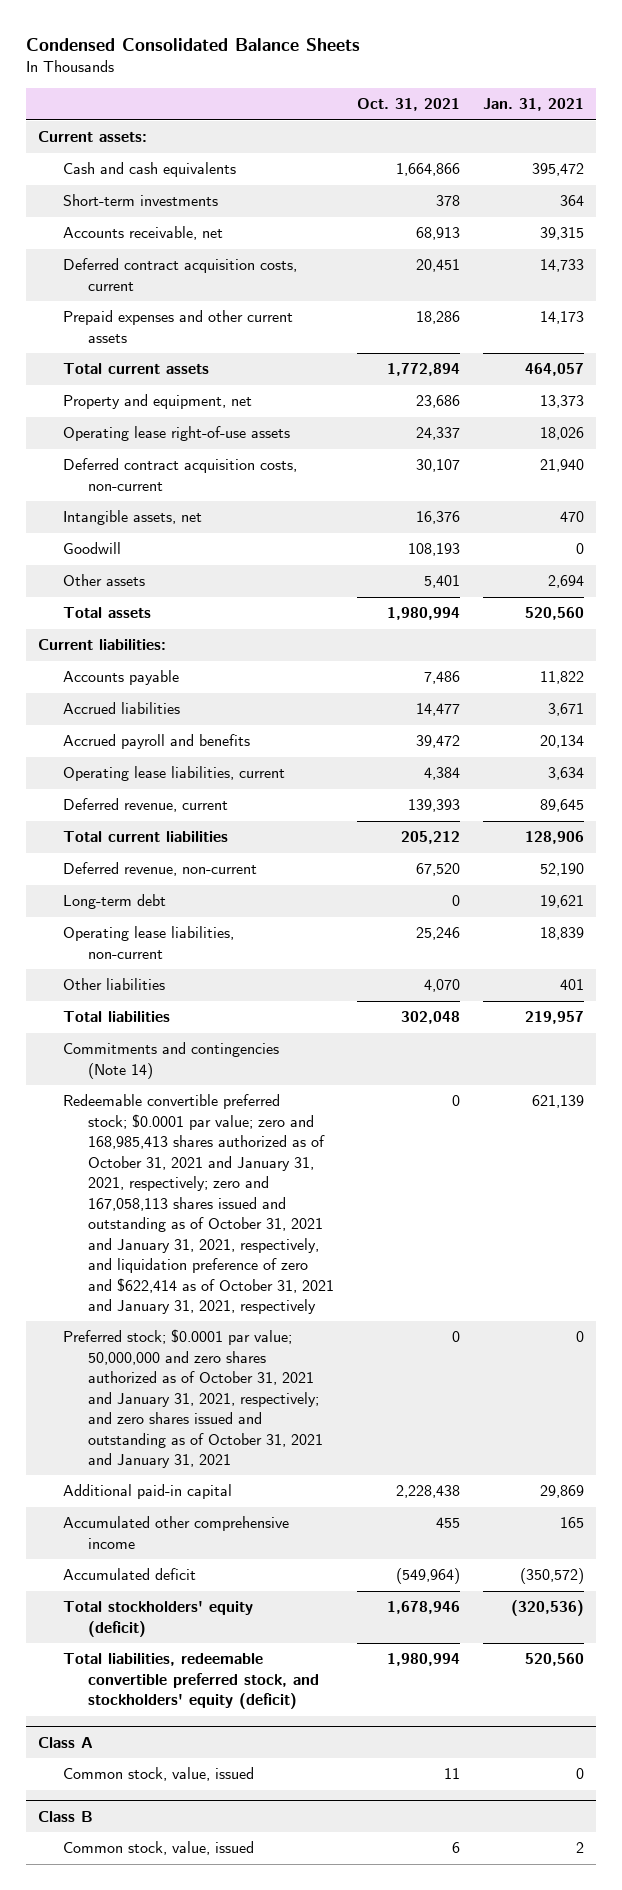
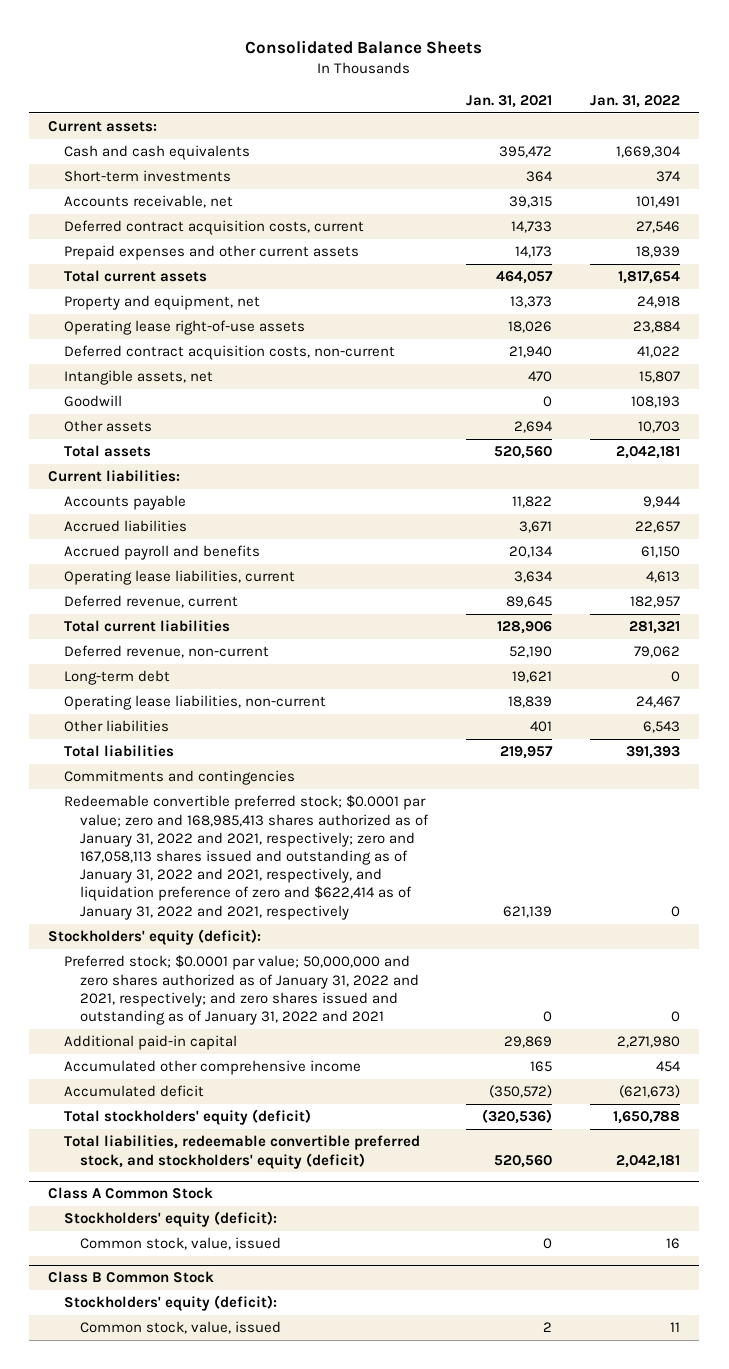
[26,37,361,51] Condensed Consolidated Balance Sheets -> [245,39,483,54] Consolidated Balance Sheets
[357,98,461,112] Oct. 31, 2021 -> none
none -> [590,95,681,109] Jan. 31, 2022
[63,1042,280,1079] Commitments and contingencies (Note 14) -> [64,770,296,786] Commitments and contingencies
[63,1094,335,1315] Redeemable convertible preferred stock; $0.0001 par value; zero and 168,985,413 shares authorized as of October 31, 2021 and January 31, 2021, respectively; zero and 167,058,113 shares issued and outstanding as of October 31, 2021 and January 31, 2021, respectively, and liquidation preference of zero and $622,414 as of October 31, 2021 and January 31, 2021, respectively -> [64,795,430,920] Redeemable convertible preferred stock; $0.0001 par value; zero and 168,985,413 shares authorized as of January 31, 2022 and 2021, respectively; zero and 167,058,113 shares issued and outstanding as of January 31, 2022 and 2021, respectively, and liquidation preference of zero and $622,414 as of January 31, 2022 and 2021, respectively
none -> [48,929,262,946] Stockholders' equity (deficit):
[63,1329,324,1469] Preferred stock; $0.0001 par value; 50,000,000 and zero shares authorized as of October 31, 2021 and January 31, 2021, respectively; and zero shares issued and outstanding as of October 31, 2021 and January 31, 2021 -> [64,955,420,1025] Preferred stock; $0.0001 par value; 50,000,000 and zero shares authorized as of January 31, 2022 and 2021, respectively; and zero shares issued and outstanding as of January 31, 2022 and 2021
[37,1736,93,1748] Class A -> [48,1187,214,1200] Class A Common Stock
none -> [64,1211,278,1228] Stockholders' equity (deficit):
[37,1810,93,1822] Class B -> [48,1271,215,1284] Class B Common Stock
none -> [64,1295,278,1312] Stockholders' equity (deficit):

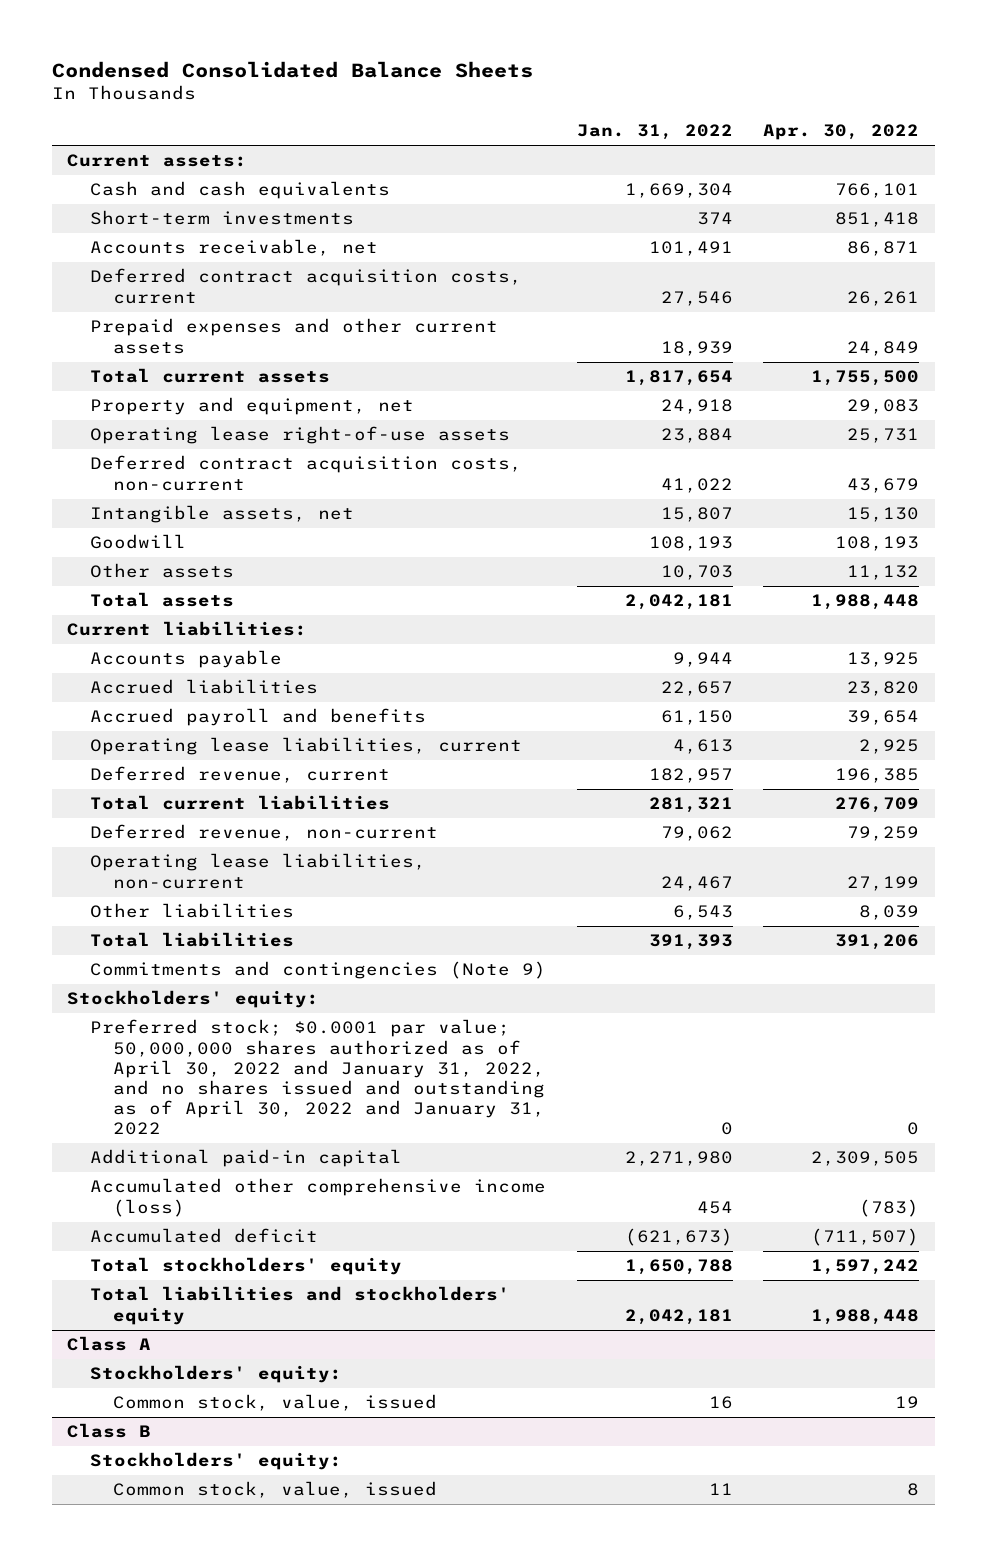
[245,39,483,54] Consolidated Balance Sheets -> [51,61,533,79] Condensed Consolidated Balance Sheets
[466,95,553,109] Jan. 31, 2021 -> none
none -> [763,124,920,141] Apr. 30, 2022
[64,670,171,686] Long-term debt -> none
[64,795,430,920] Redeemable convertible preferred stock; $0.0001 par value; zero and 168,985,413 shares authorized as of January 31, 2022 and 2021, respectively; zero and 167,058,113 shares issued and outstanding as of January 31, 2022 and 2021, respectively, and liquidation preference of zero and $622,414 as of January 31, 2022 and 2021, respectively -> none
[64,770,296,786] Commitments and contingencies -> [90,961,547,980] Commitments and contingencies (Note 9)
[48,929,262,946] Stockholders' equity (deficit): -> [67,990,320,1009] Stockholders' equity:
[64,955,420,1025] Preferred stock; $0.0001 par value; 50,000,000 and zero shares authorized as of January 31, 2022 and 2021, respectively; and zero shares issued and outstanding as of January 31, 2022 and 2021 -> [90,1019,546,1136] Preferred stock; $0.0001 par value; 50,000,000 shares authorized as of April 30, 2022 and January 31, 2022, and no shares issued and outstanding as of April 30, 2022 and January 31, 2022
[64,1060,362,1076] Accumulated other comprehensive income -> [90,1178,547,1217] Accumulated other comprehensive income (loss)
[64,1109,312,1126] Total stockholders' equity (deficit) -> [90,1257,403,1276] Total stockholders' equity
[64,1135,421,1169] Total liabilities, redeemable convertible preferred stock, and stockholders' equity (deficit) -> [90,1286,511,1325] Total liabilities and stockholders' equity
[48,1187,214,1200] Class A Common Stock -> [67,1336,152,1352] Class A
[64,1211,278,1228] Stockholders' equity (deficit): -> [90,1365,343,1384] Stockholders' equity:
[48,1271,215,1284] Class B Common Stock -> [67,1423,152,1439] Class B
[64,1295,278,1312] Stockholders' equity (deficit): -> [90,1452,343,1471] Stockholders' equity:

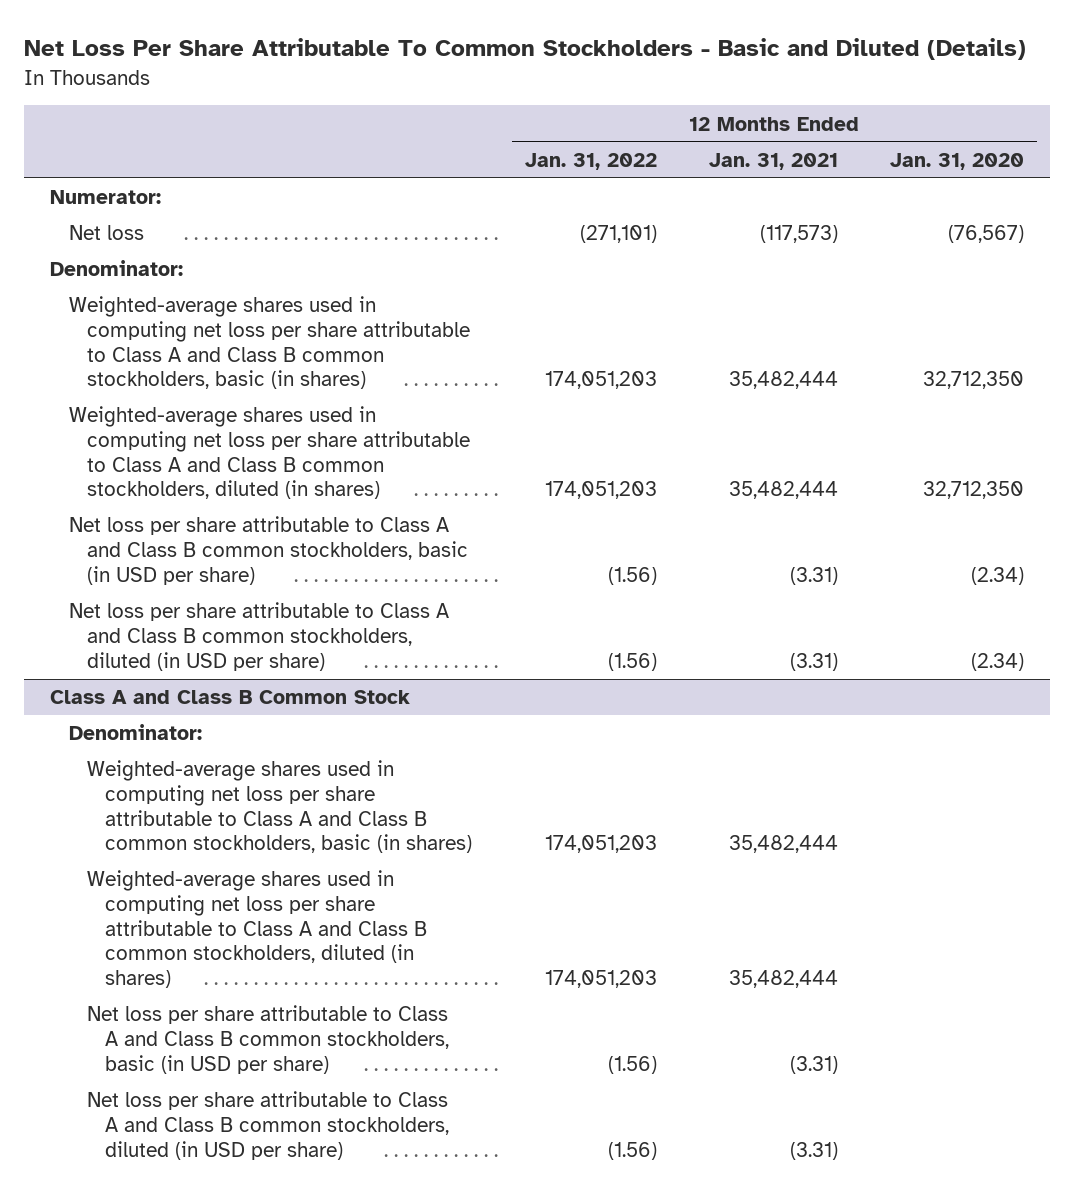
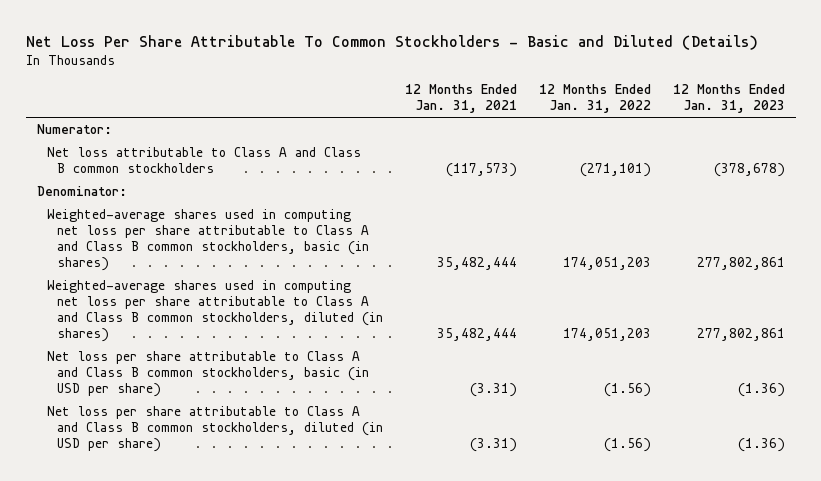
[890,152,1025,170] Jan. 31, 2020 -> none
none -> [672,84,785,114] 12 Months Ended Jan. 31, 2023
[50,260,184,277] Denominator: -> none
[68,296,470,390] Weighted-average shares used in computing net loss per share attributable to Class A and Class B common stockholders, basic (in shares) -> none
[68,406,470,500] Weighted-average shares used in computing net loss per share attributable to Class A and Class B common stockholders, diluted (in shares) -> none
[68,516,468,585] Net loss per share attributable to Class A and Class B common stockholders, basic (in USD per share) -> none
[68,602,449,671] Net loss per share attributable to Class A and Class B common stockholders, diluted (in USD per share) -> none
[50,690,411,705] Class A and Class B Common Stock -> none
[68,225,144,241] Net loss -> [46,147,361,174] Net loss attributable to Class A and Class B common stockholders

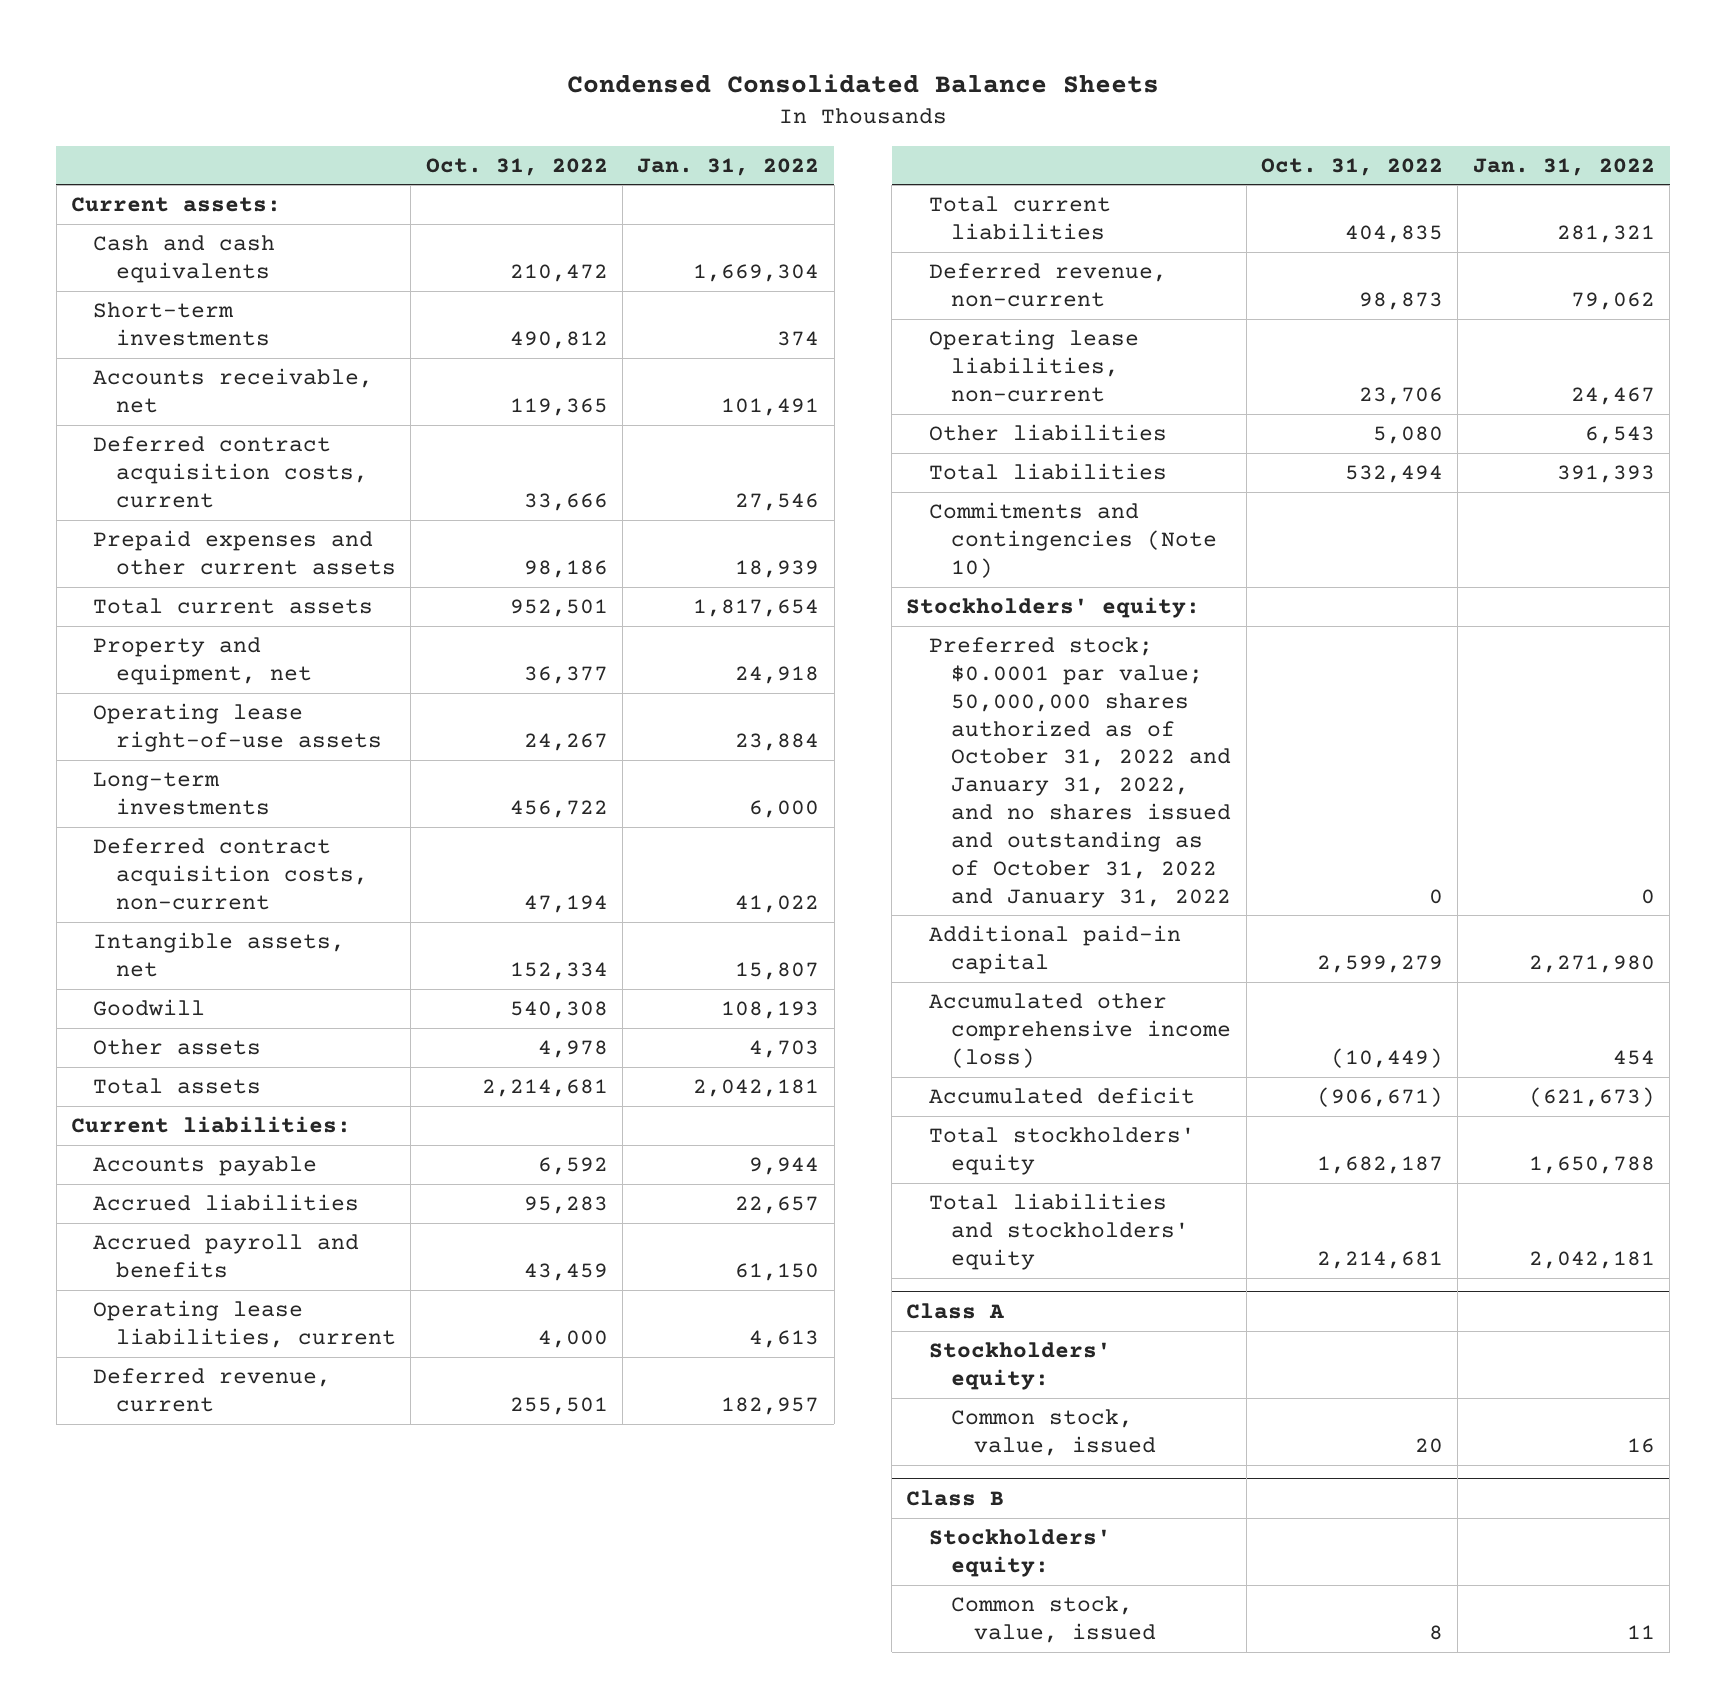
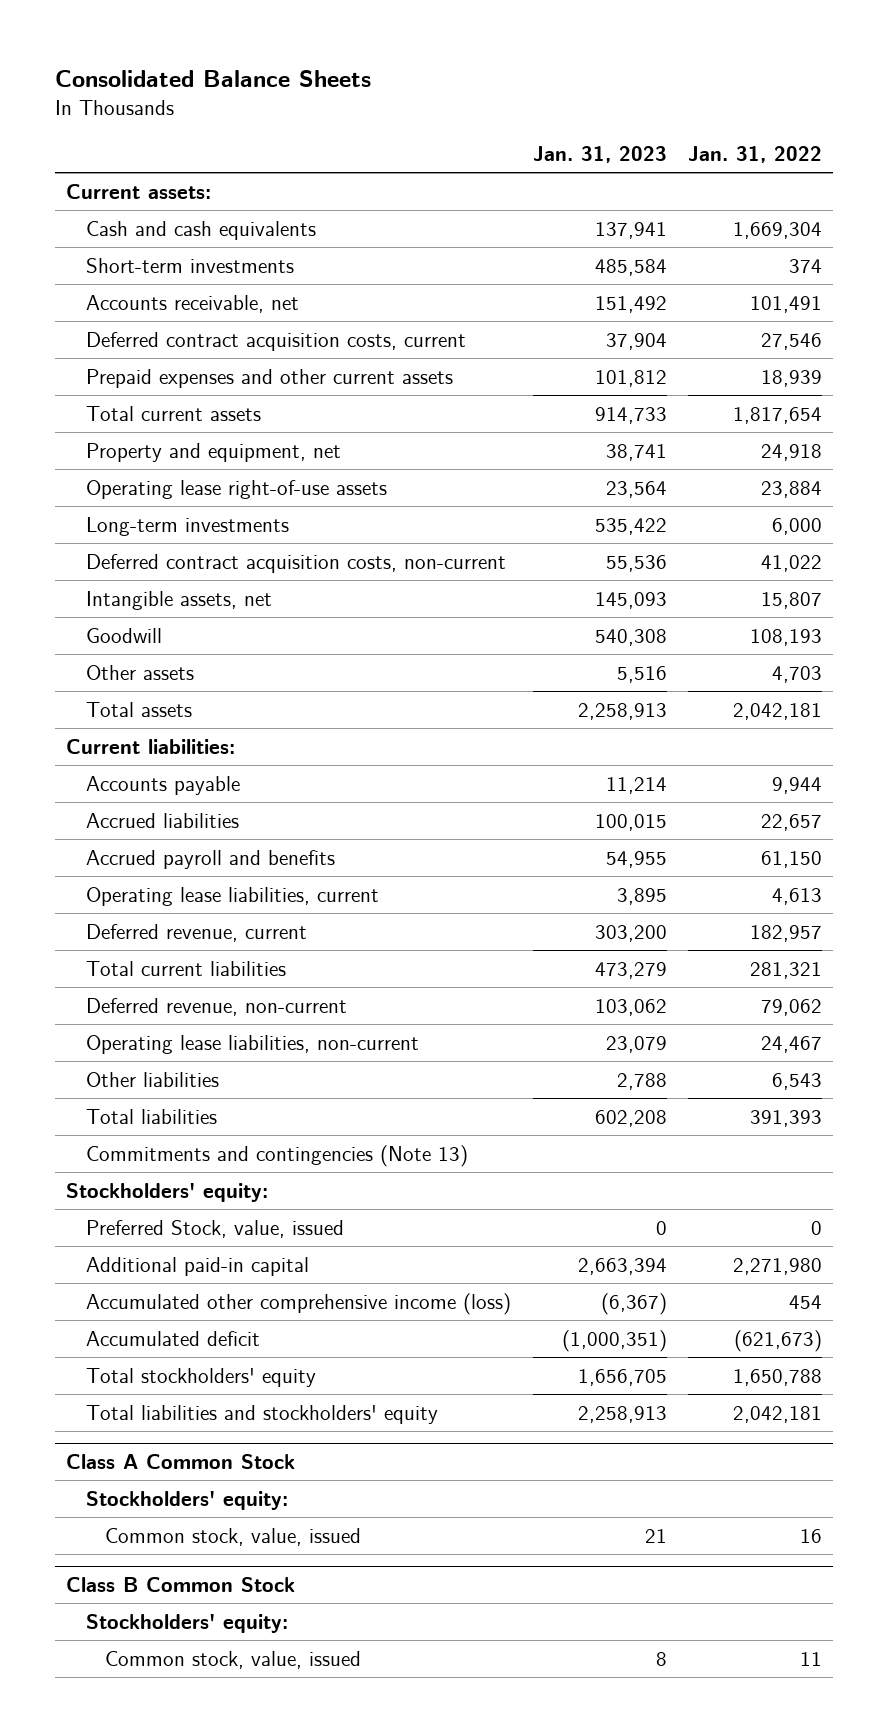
[566,73,1159,93] Condensed Consolidated Balance Sheets -> [54,70,371,88] Consolidated Balance Sheets
[425,157,608,176] Oct. 31, 2022 -> none
none -> [532,146,667,164] Jan. 31, 2023
[928,502,1218,578] Commitments and contingencies (Note 10) -> [85,1144,468,1167] Commitments and contingencies (Note 13)
[928,637,1232,908] Preferred stock; $0.0001 par value; 50,000,000 shares authorized as of October 31, 2022 and January 31, 2022, and no shares issued and outstanding as of October 31, 2022 and January 31, 2022 -> [85,1219,344,1238] Preferred Stock, value, issued
[906,1302,1005,1319] Class A -> [65,1453,295,1469] Class A Common Stock
[906,1489,1005,1506] Class B -> [65,1576,295,1592] Class B Common Stock

